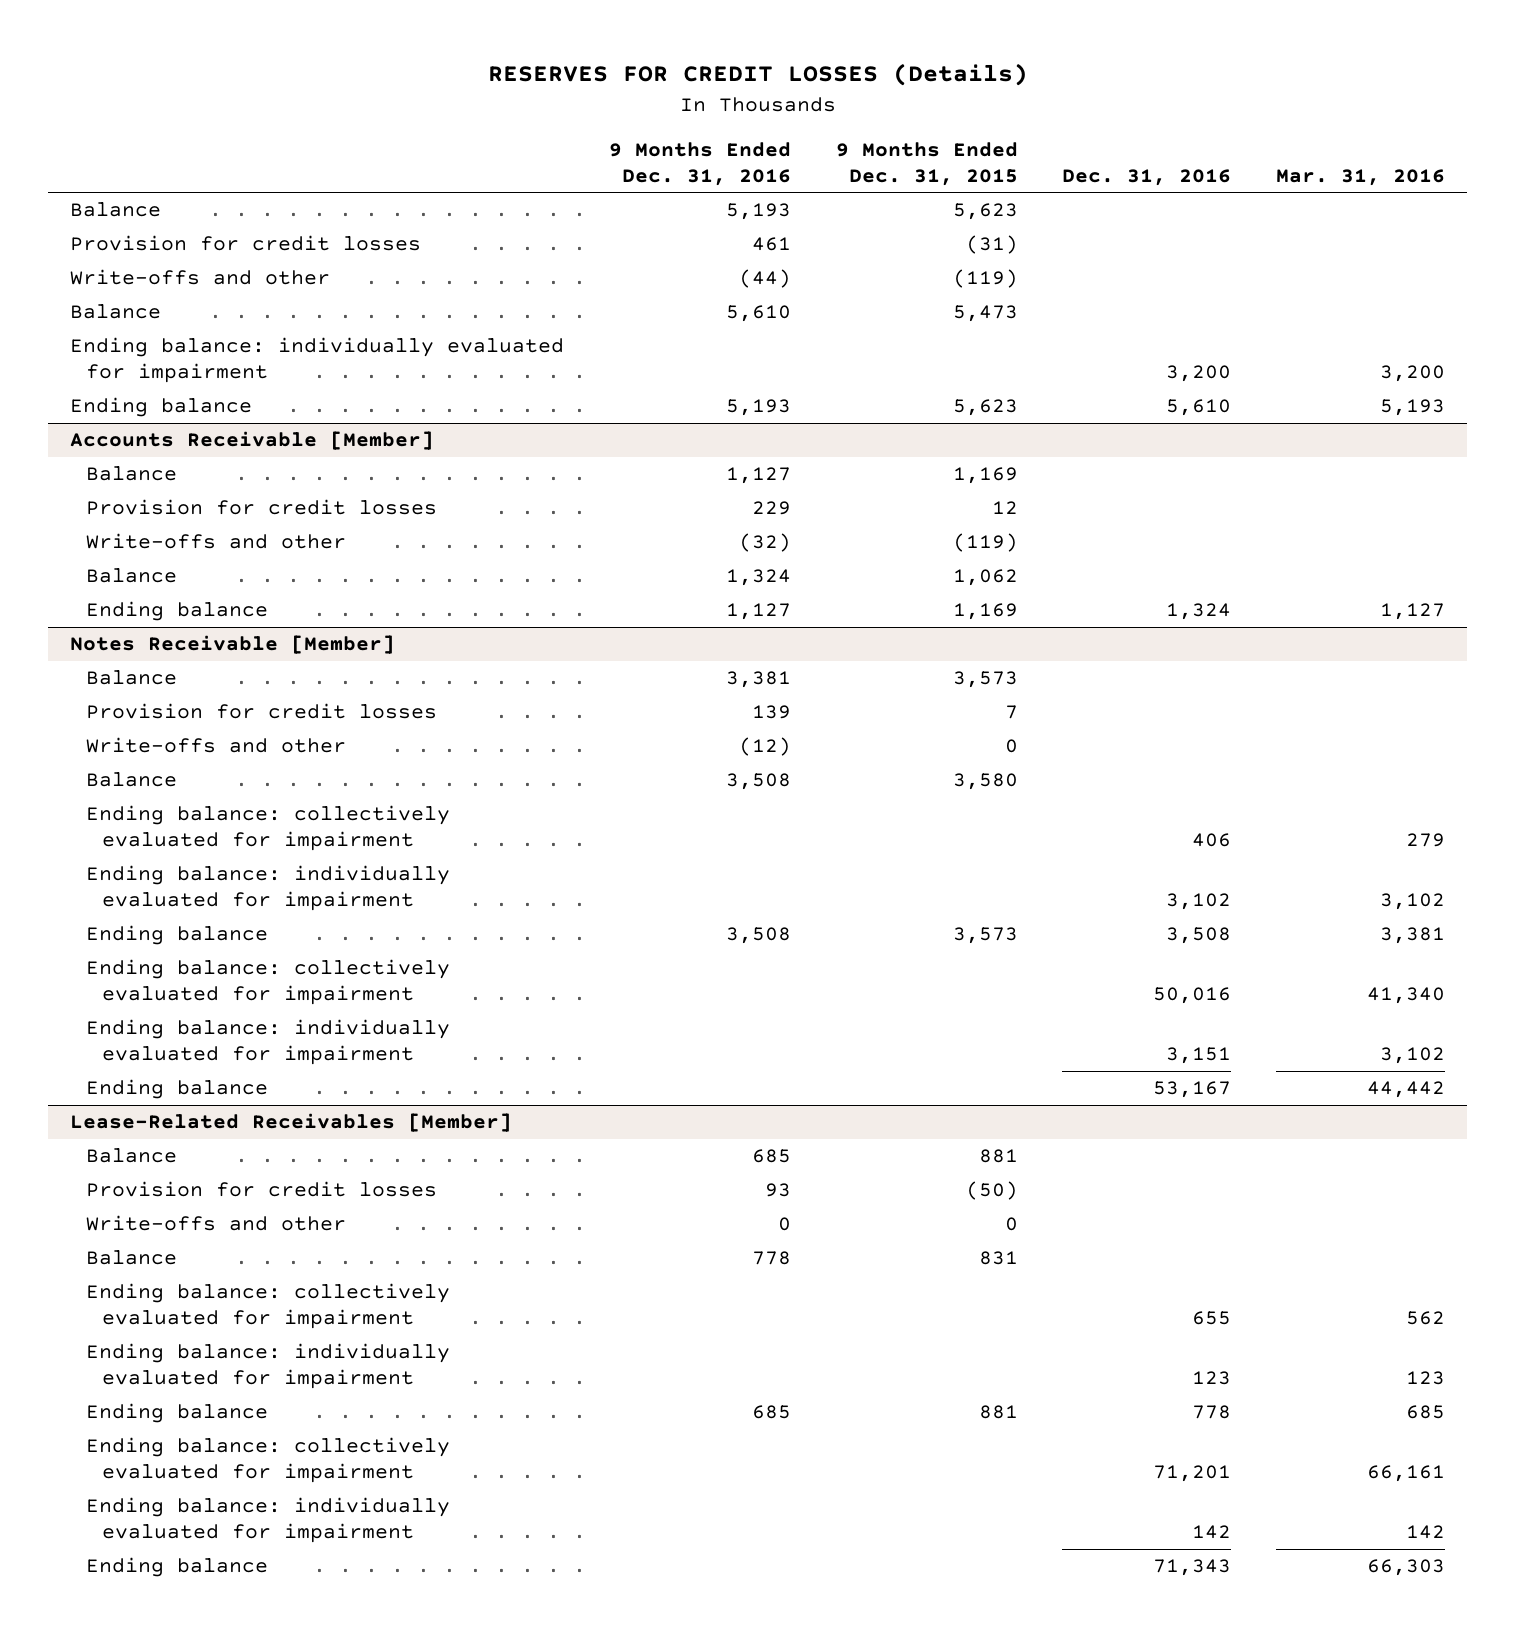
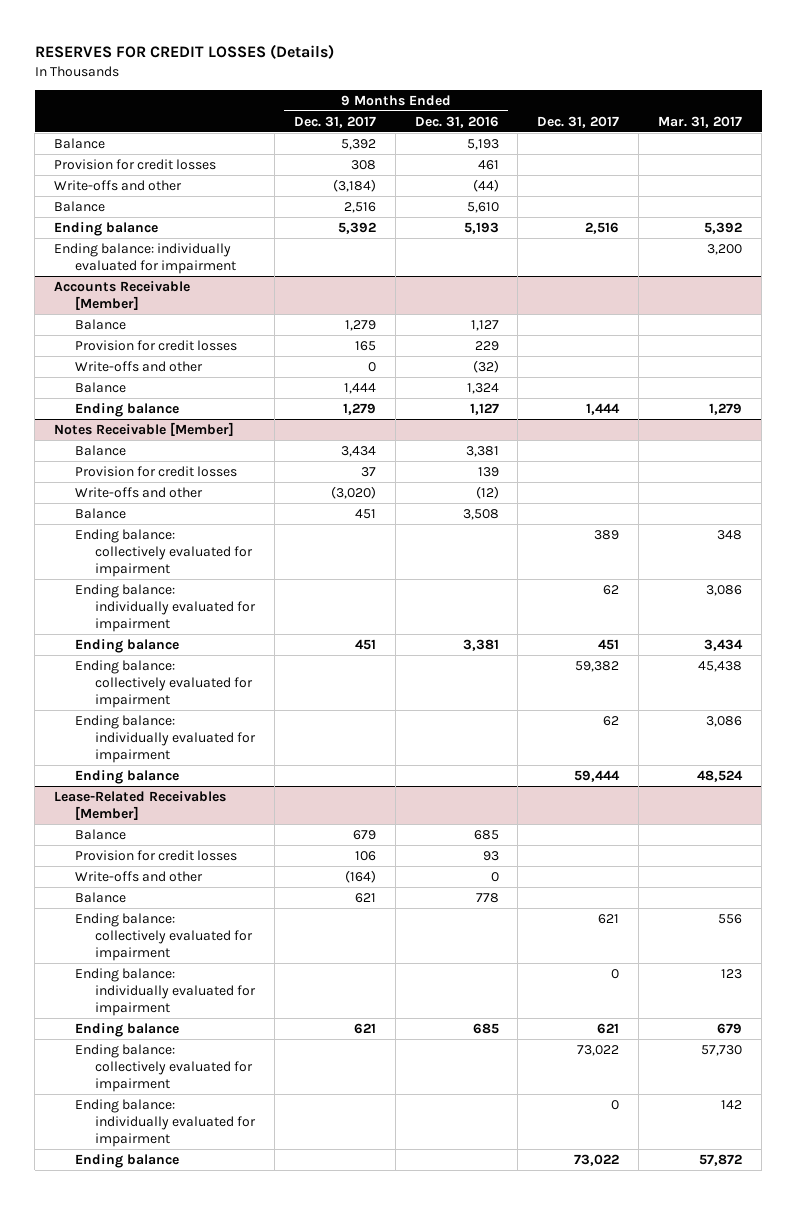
[835,141,1018,186] 9 Months Ended Dec. 31, 2015 -> none
[1062,168,1232,186] Dec. 31, 2016 -> none
[1276,168,1446,186] Mar. 31, 2016 -> none
none -> [293,115,376,128] Dec. 31, 2017
none -> [537,115,620,128] Dec. 31, 2017
none -> [658,115,743,128] Mar. 31, 2017
[69,337,564,384] Ending balance: individually evaluated for impairment -> [54,242,236,274] Ending balance: individually evaluated for impairment
[725,927,791,945] 3,508 -> [462,638,499,651] 3,381

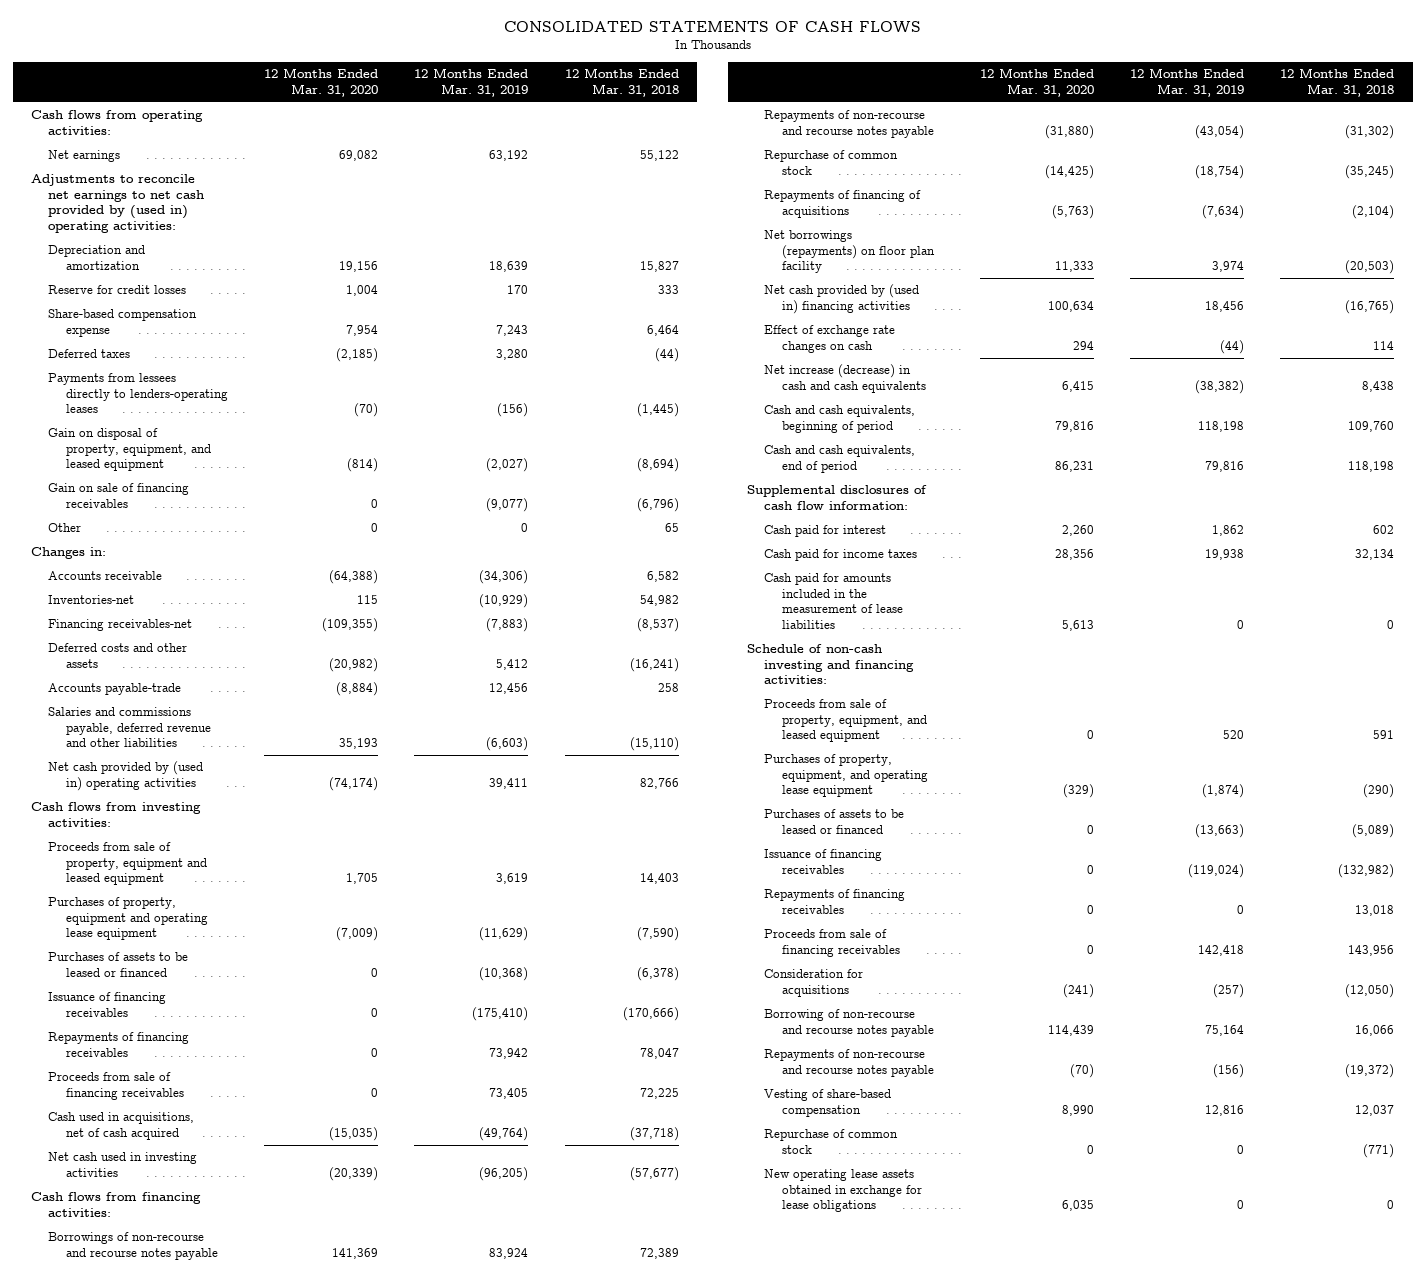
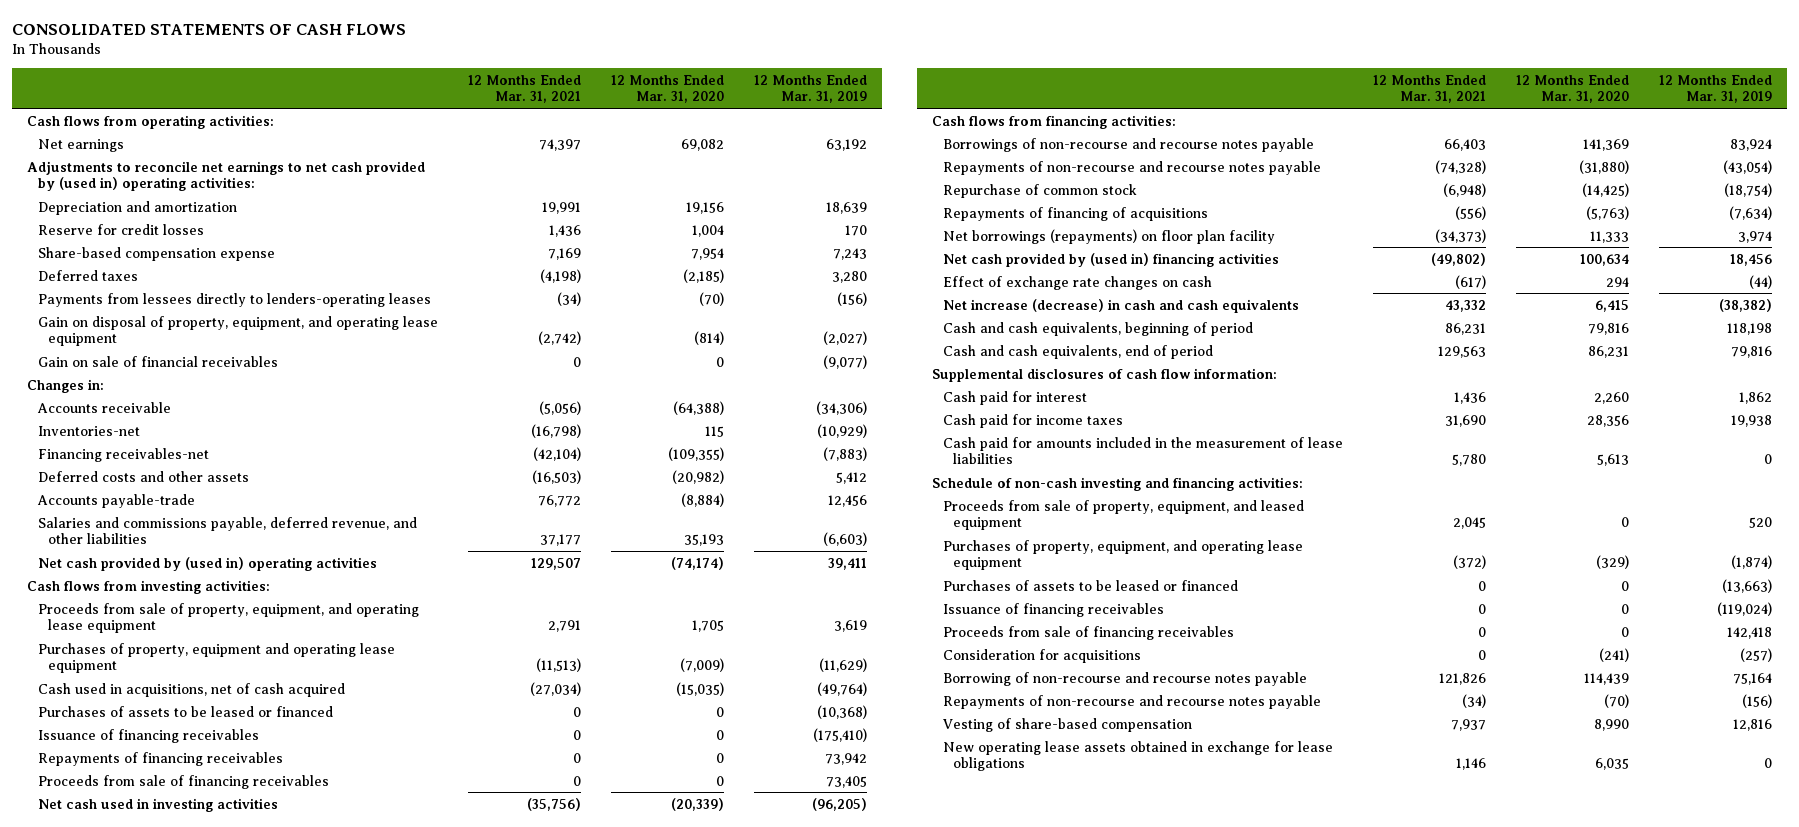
[564,68,679,98] 12 Months Ended Mar. 31, 2018 -> none
none -> [467,74,581,104] 12 Months Ended Mar. 31, 2021
[48,523,82,533] Other -> none
[48,428,212,472] Gain on disposal of property, equipment, and leased equipment -> [37,315,438,347] Gain on disposal of property, equipment, and operating lease equipment
[48,483,190,508] Gain on sale of financing receivables -> [37,355,278,367] Gain on sale of financial receivables
[48,707,212,748] Salaries and commissions payable, deferred revenue and other liabilities -> [37,516,417,545] Salaries and commissions payable, deferred revenue, and other liabilities
[48,842,208,886] Proceeds from sale of property, equipment and leased equipment -> [37,602,419,634] Proceeds from sale of property, equipment, and operating lease equipment
[48,1112,195,1140] Cash used in acquisitions, net of cash acquired -> [37,682,345,697] Cash used in acquisitions, net of cash acquired
[764,889,906,914] Repayments of financing receivables -> none
[764,1129,899,1154] Repurchase of common stock -> none

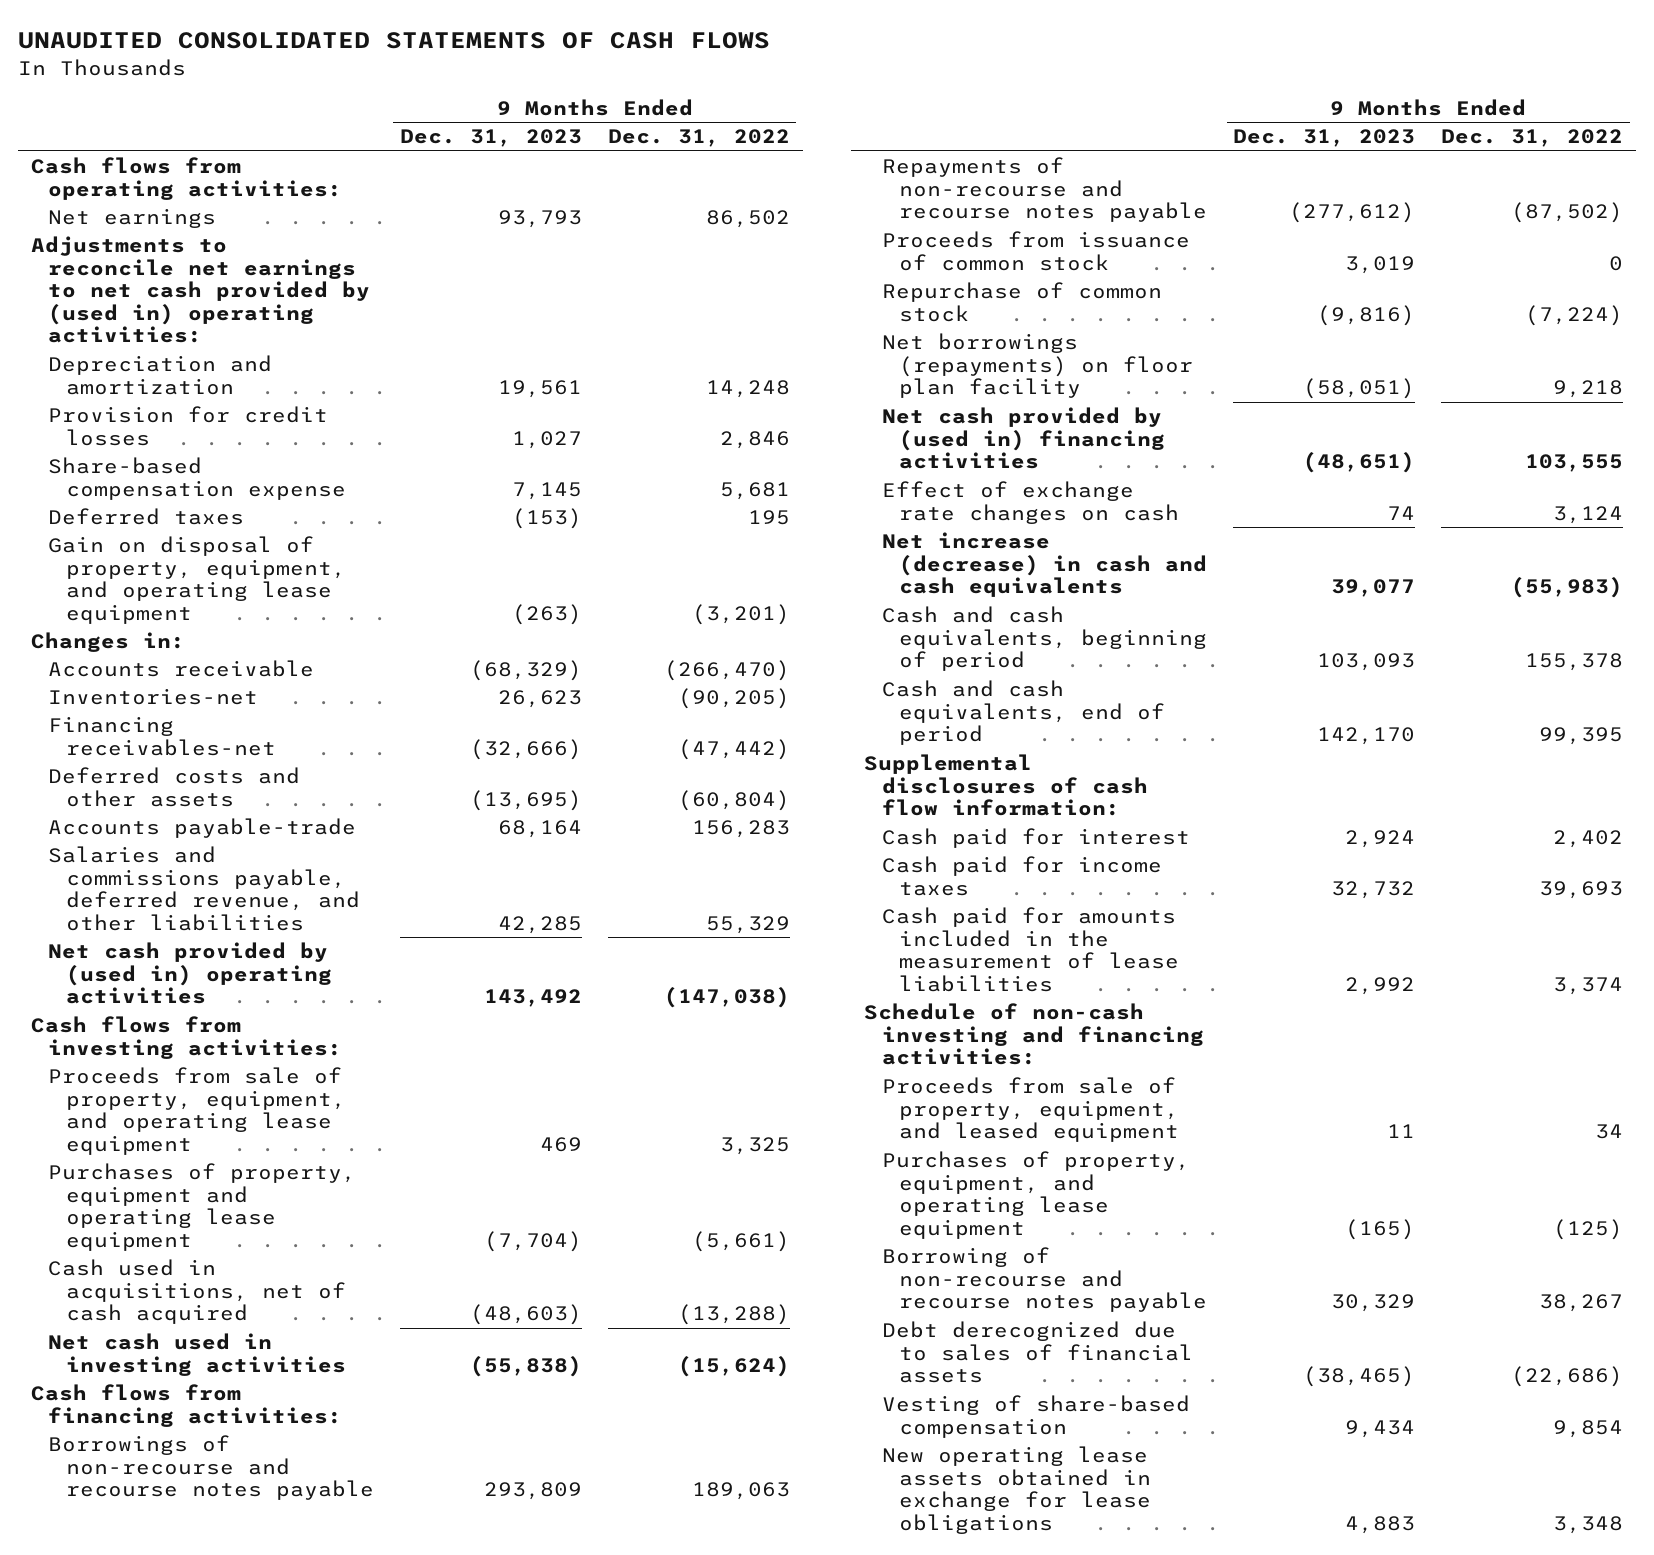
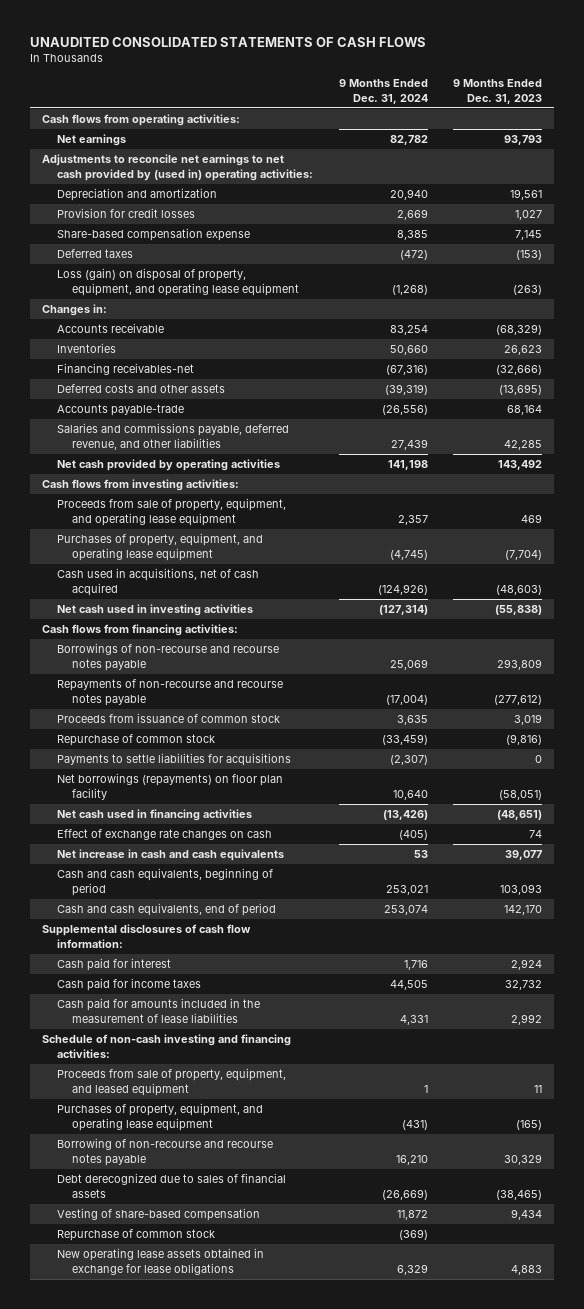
[607,129,790,148] Dec. 31, 2022 -> none
none -> [338,79,428,104] 9 Months Ended Dec. 31, 2024
[48,536,346,624] Gain on disposal of property, equipment, and operating lease equipment -> [57,268,300,296] Loss (gain) on disposal of property, equipment, and operating lease equipment
[48,688,259,706] Inventories-net -> [57,343,117,354] Inventories
[48,942,332,1005] Net cash provided by (used in) operating activities -> [57,459,281,472] Net cash provided by operating activities
[48,1163,357,1251] Purchases of property, equipment and operating lease equipment -> [57,533,264,561] Purchases of property, equipment, and operating lease equipment
none -> [57,753,292,767] Payments to settle liabilities for acquisitions
[881,407,1166,470] Net cash provided by (used in) financing activities -> [57,809,253,822] Net cash used in financing activities
[881,532,1208,598] Net increase (decrease) in cash and cash equivalents -> [57,849,285,862] Net increase in cash and cash equivalents
none -> [57,1229,216,1242] Repurchase of common stock

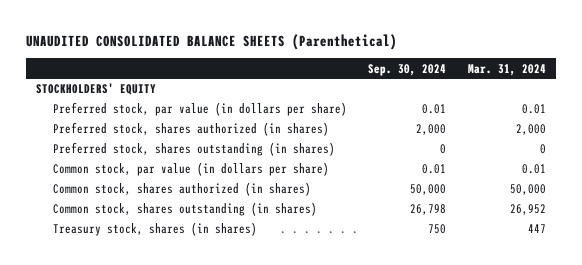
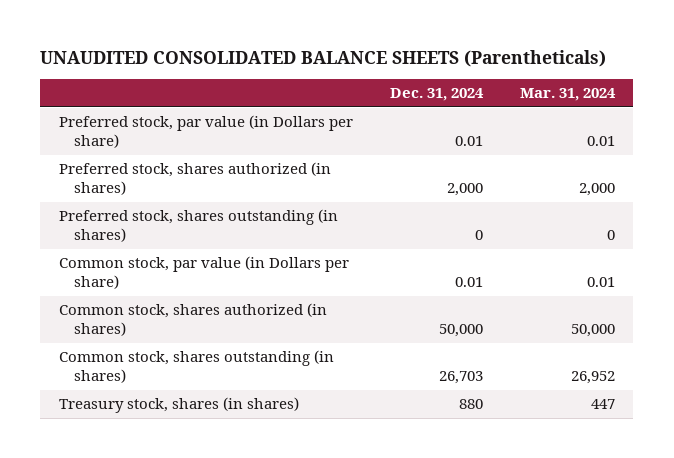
[25,33,397,50] UNAUDITED CONSOLIDATED BALANCE SHEETS (Parenthetical) -> [40,49,607,67] UNAUDITED CONSOLIDATED BALANCE SHEETS (Parentheticals)
[368,63,447,76] Sep. 30, 2024 -> none
none -> [389,88,484,102] Dec. 31, 2024
[36,83,157,96] STOCKHOLDERS' EQUITY -> none
[53,102,348,117] Preferred stock, par value (in dollars per share) -> [58,115,353,149] Preferred stock, par value (in Dollars per share)
[53,162,330,177] Common stock, par value (in dollars per share) -> [58,256,349,290] Common stock, par value (in Dollars per share)

